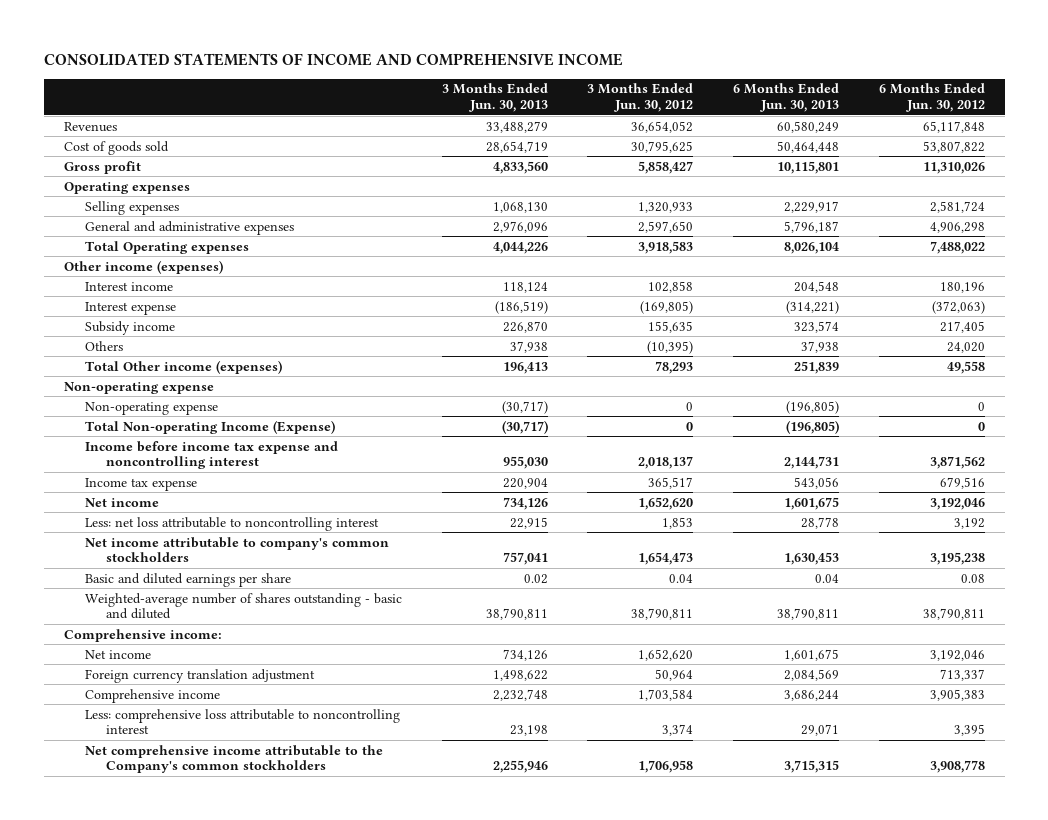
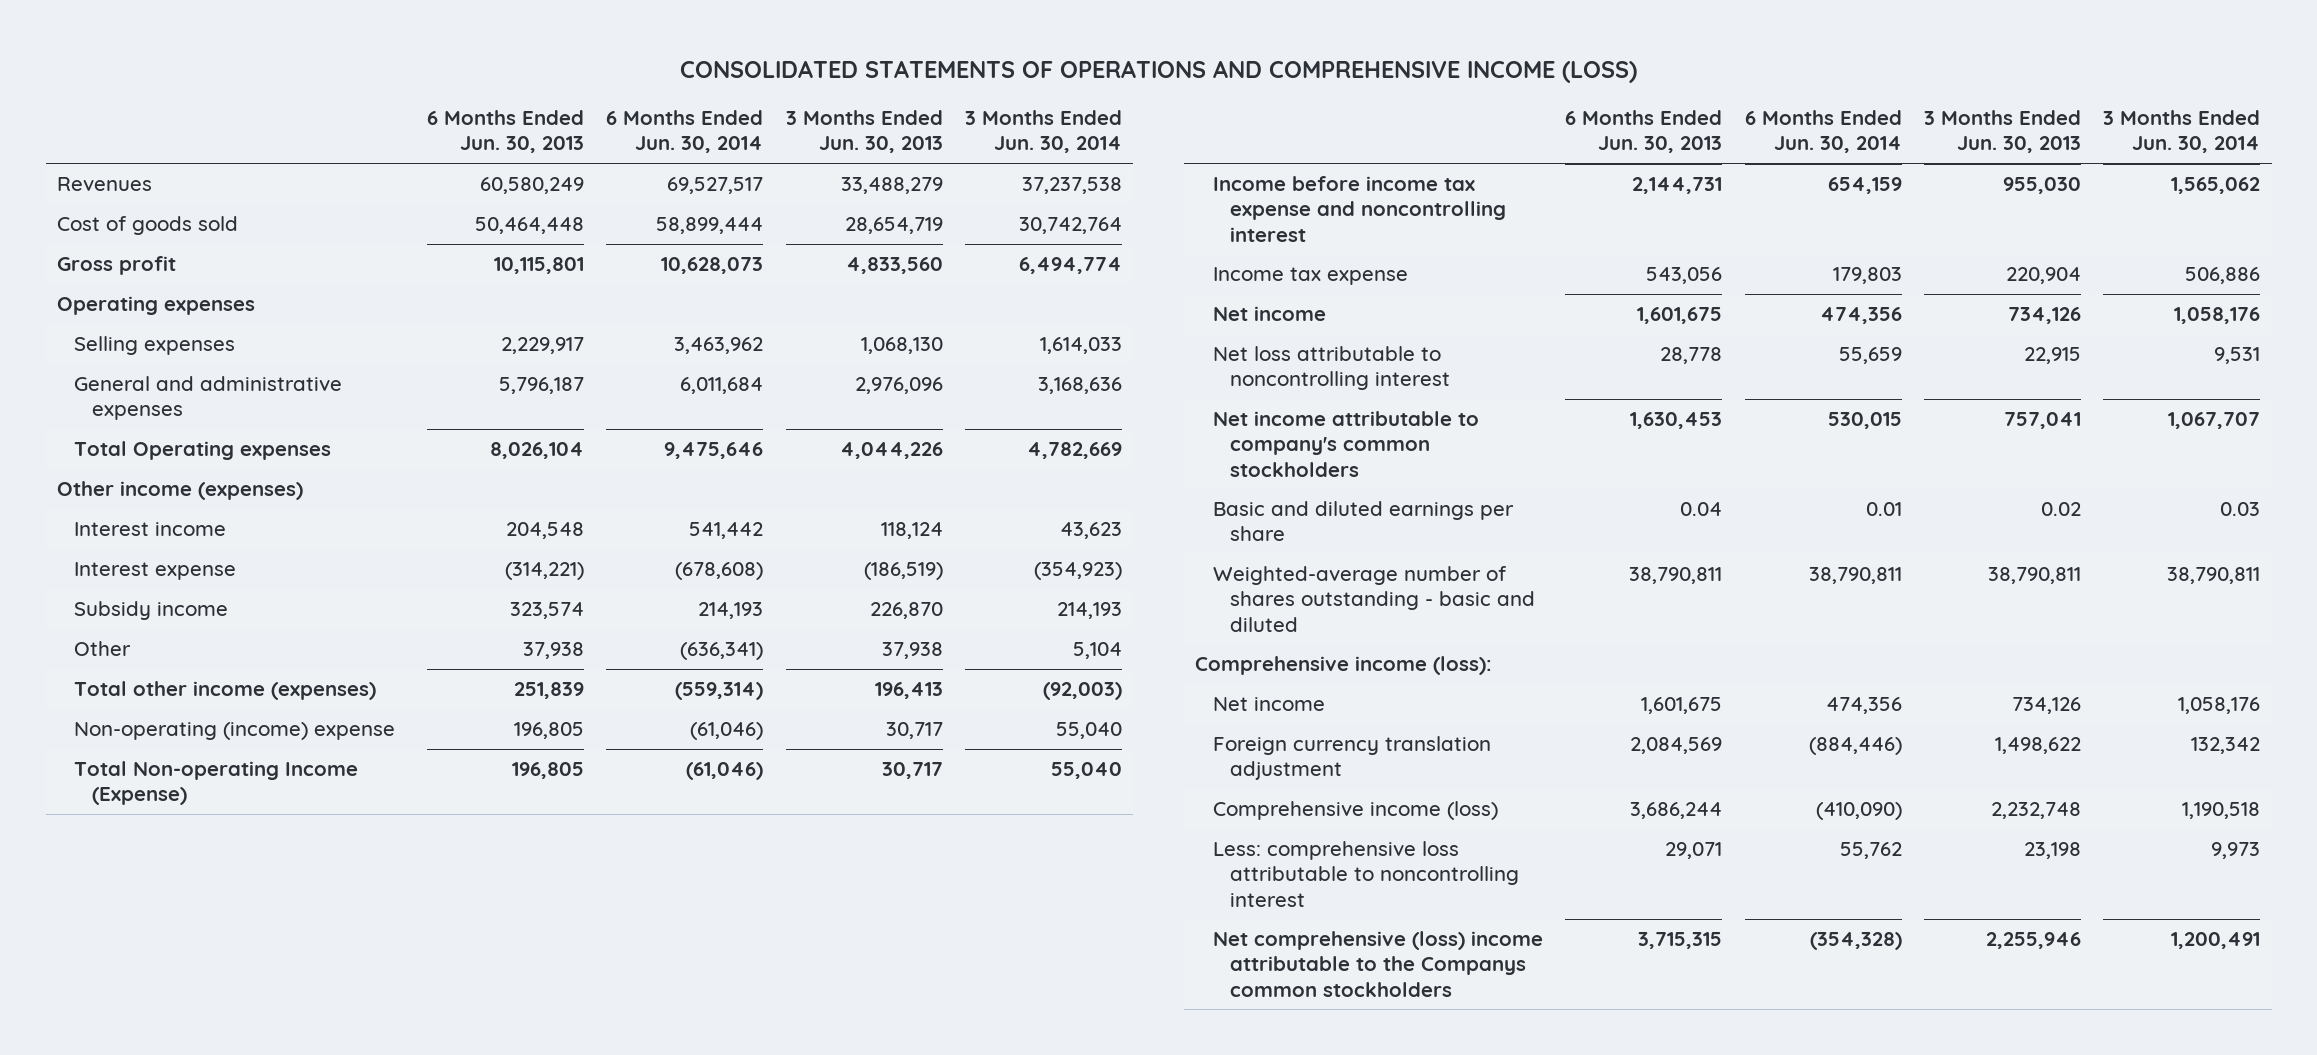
[43,53,623,67] CONSOLIDATED STATEMENTS OF INCOME AND COMPREHENSIVE INCOME -> [679,59,1637,83] CONSOLIDATED STATEMENTS OF OPERATIONS AND COMPREHENSIVE INCOME (LOSS)
[587,83,694,113] 3 Months Ended Jun. 30, 2012 -> none
[878,83,985,113] 6 Months Ended Jun. 30, 2012 -> none
none -> [606,110,764,154] 6 Months Ended Jun. 30, 2014
none -> [965,110,1123,154] 3 Months Ended Jun. 30, 2014
[63,381,214,394] Non-operating expense -> none
[84,340,123,351] Others -> [74,641,132,657] Other
[84,359,282,374] Total Other income (expenses) -> [74,681,377,701] Total other income (expenses)
[84,401,218,415] Non-operating expense -> [74,722,396,741] Non-operating (income) expense
[501,400,548,414] (30,717) -> [885,722,943,740] 30,717
[785,400,839,414] (196,805) -> [513,722,584,740] 196,805
[501,419,548,434] (30,717) -> [881,762,943,780] 30,717
[785,419,839,434] (196,805) -> [511,762,584,780] 196,805
[84,516,379,531] Less: net loss attributable to noncontrolling interest -> [1212,346,1451,391] Net loss attributable to noncontrolling interest
[63,628,222,642] Comprehensive income: -> [1195,656,1493,676] Comprehensive income (loss):
[84,688,220,703] Comprehensive income -> [1212,801,1498,821] Comprehensive income (loss)
[84,744,383,774] Net comprehensive income attributable to the Company's common stockholders -> [1212,931,1543,997] Net comprehensive (loss) income attributable to the Companys common stockholders

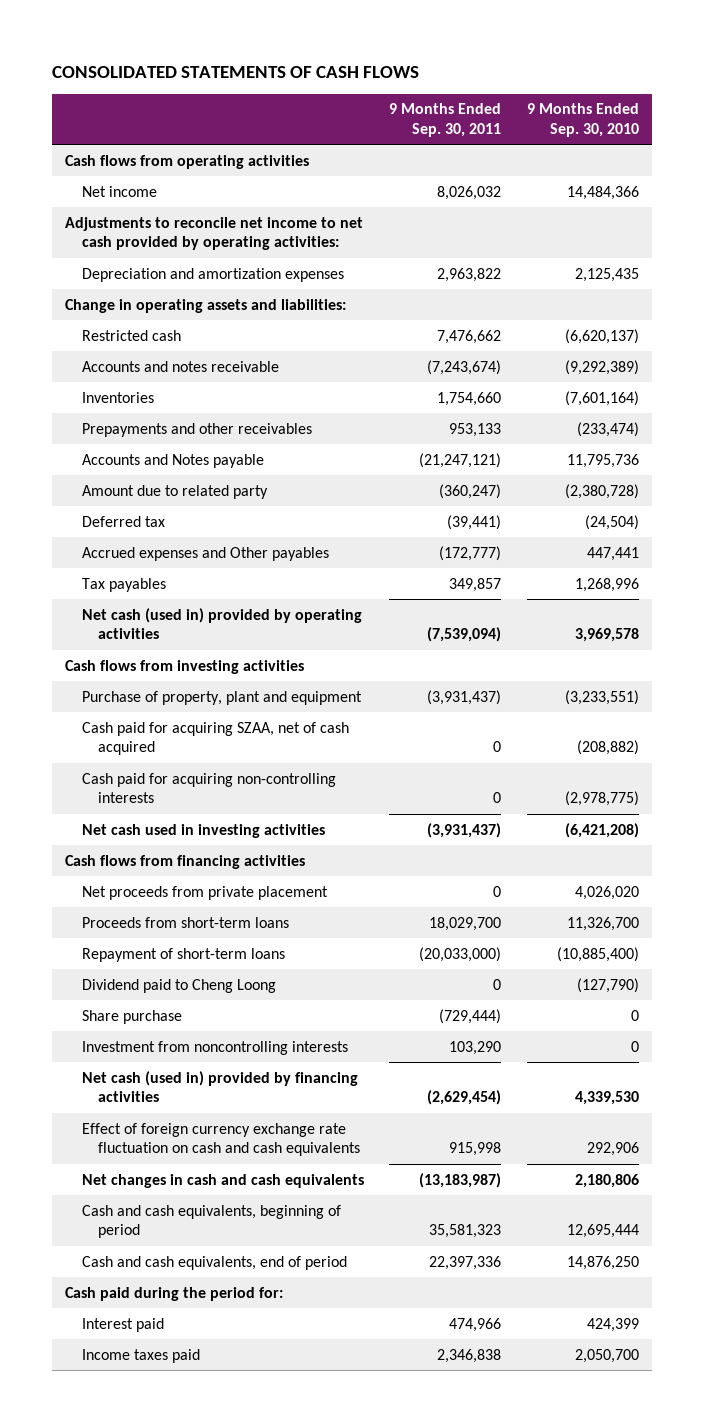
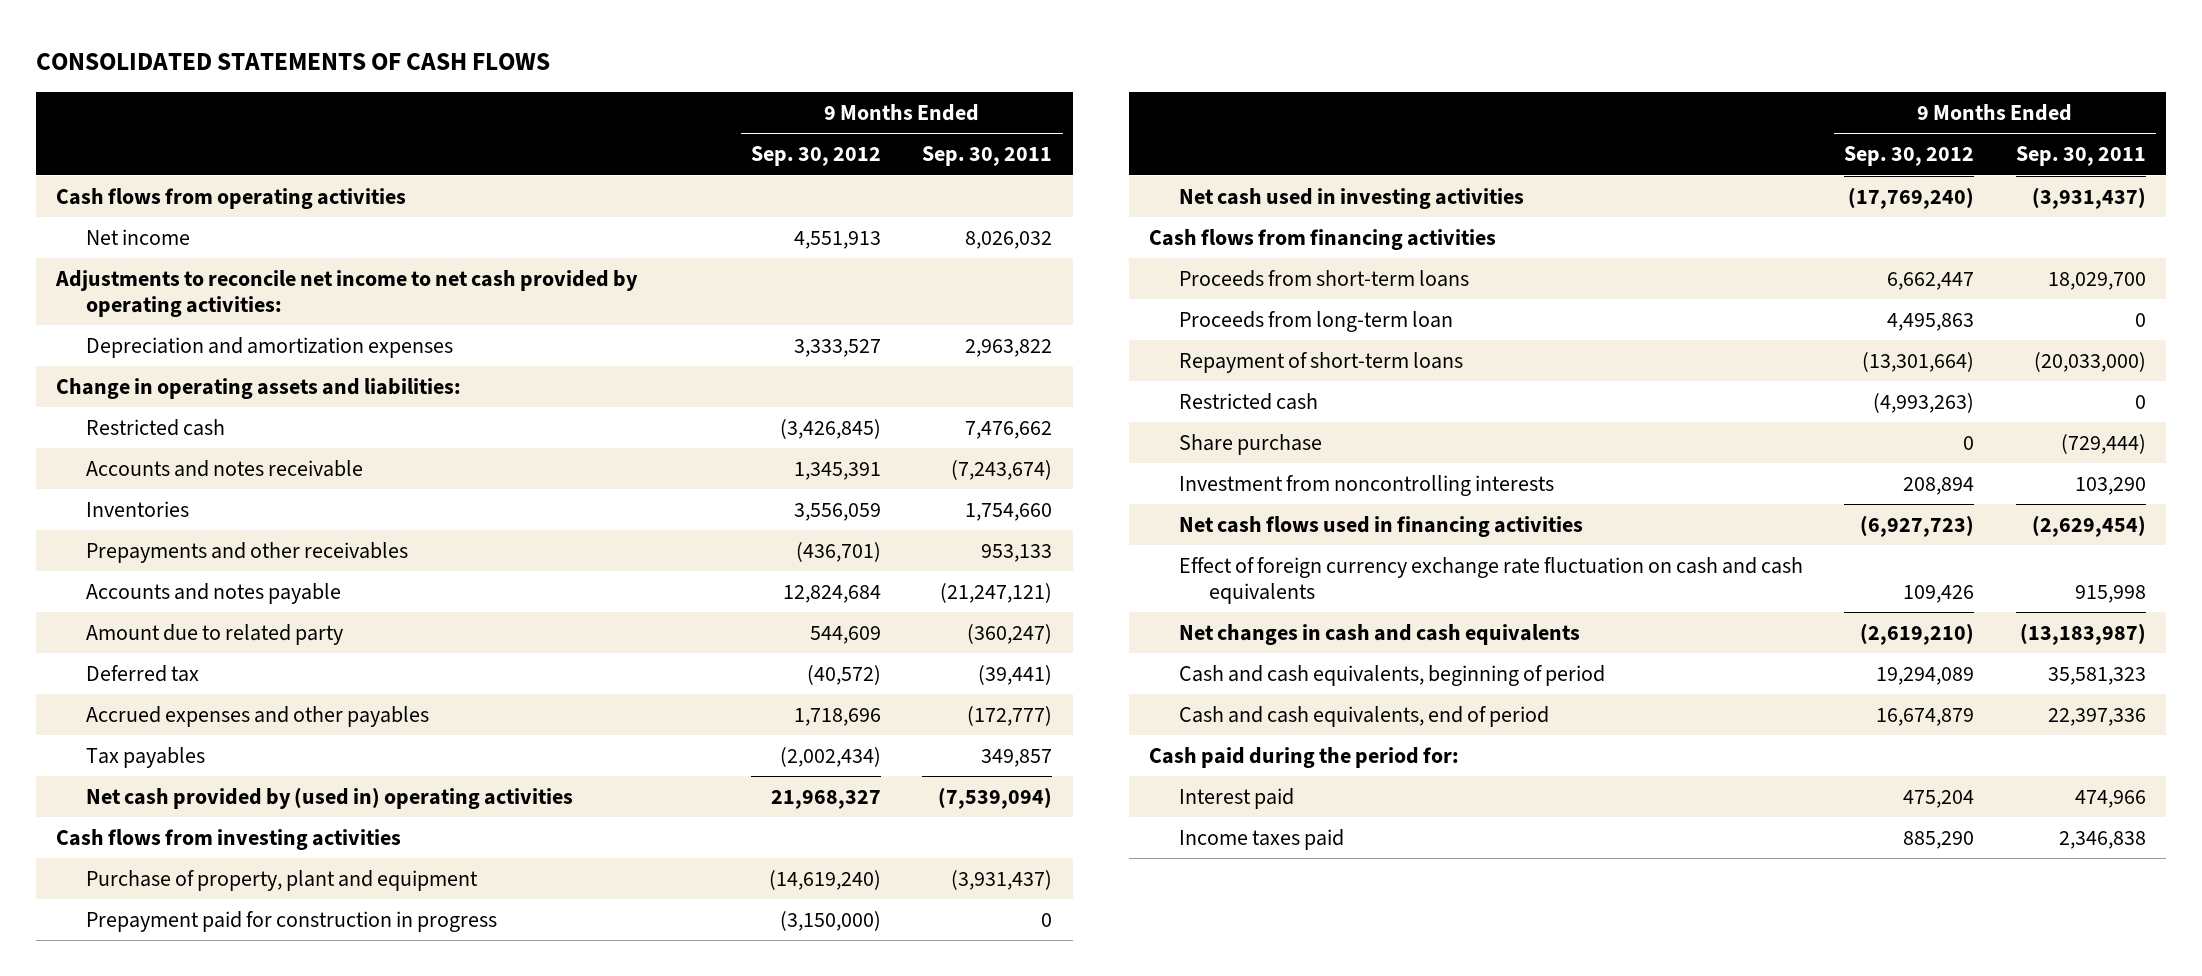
[526,103,639,138] 9 Months Ended Sep. 30, 2010 -> none
none -> [751,146,882,167] Sep. 30, 2012
[81,453,264,468] Accounts and Notes payable -> [86,582,342,604] Accounts and notes payable
[81,546,329,561] Accrued expenses and Other payables -> [86,705,430,727] Accrued expenses and other payables
[81,607,362,640] Net cash (used in) provided by operating activities -> [86,786,574,809] Net cash provided by (used in) operating activities
[81,721,349,756] Cash paid for acquiring SZAA, net of cash acquired -> none
[81,772,336,804] Cash paid for acquiring non-controlling interests -> none
none -> [86,910,498,932] Prepayment paid for construction in progress
[81,885,328,900] Net proceeds from private placement -> none
none -> [1179,310,1454,332] Proceeds from long-term loan
[81,978,276,993] Dividend paid to Cheng Loong -> none
none -> [1179,392,1319,410] Restricted cash
[81,1070,358,1103] Net cash (used in) provided by financing activities -> [1179,515,1584,537] Net cash flows used in financing activities

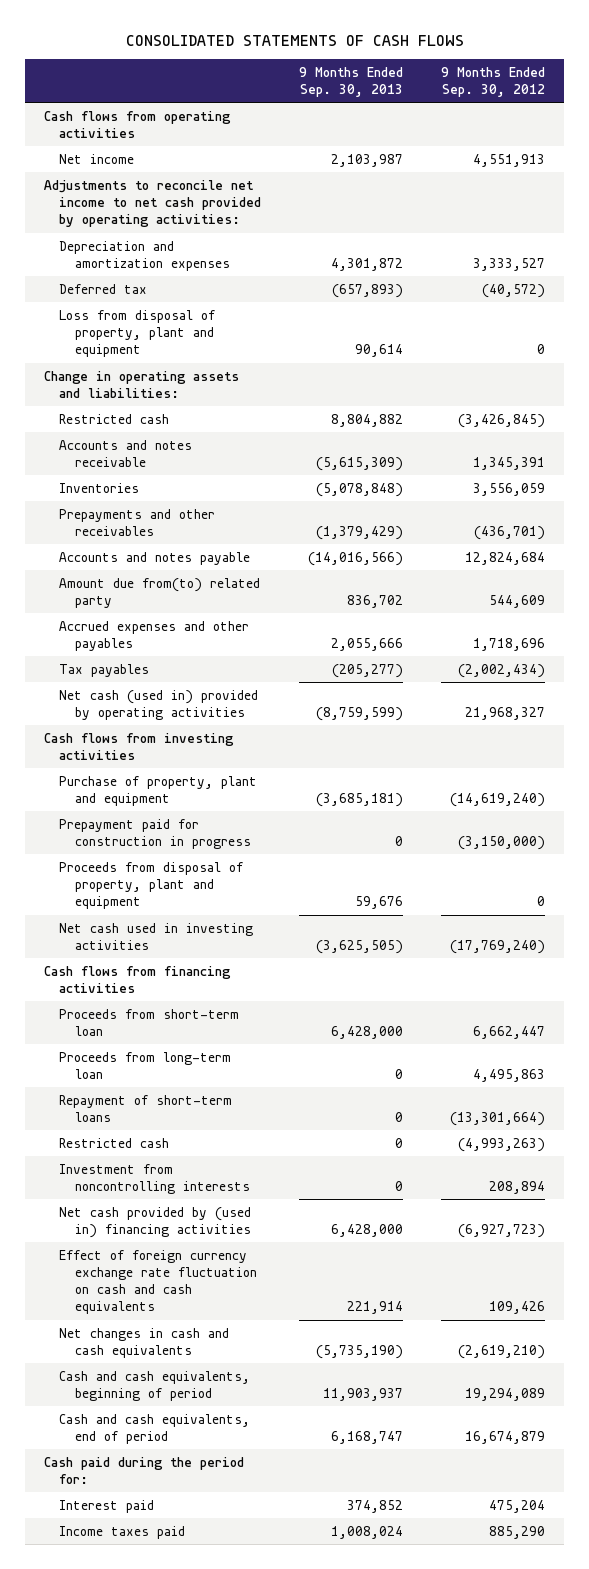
[922,146,1053,167] Sep. 30, 2011 -> none
none -> [299,66,404,97] 9 Months Ended Sep. 30, 2013
[86,664,200,682] Deferred tax -> [59,283,148,294] Deferred tax
none -> [59,309,216,358] Loss from disposal of property, plant and equipment
[86,623,344,645] Amount due to related party -> [59,577,261,608] Amount due from(to) related party
[86,786,574,809] Net cash provided by (used in) operating activities -> [59,689,259,720] Net cash (used in) provided by operating activities
none -> [59,861,244,910] Proceeds from disposal of property, plant and equipment
[1179,269,1470,287] Proceeds from short-term loans -> [59,1008,240,1036] Proceeds from short-term loan
[1179,433,1323,455] Share purchase -> none
[1179,515,1584,537] Net cash flows used in financing activities -> [59,1206,252,1238] Net cash provided by (used in) financing activities

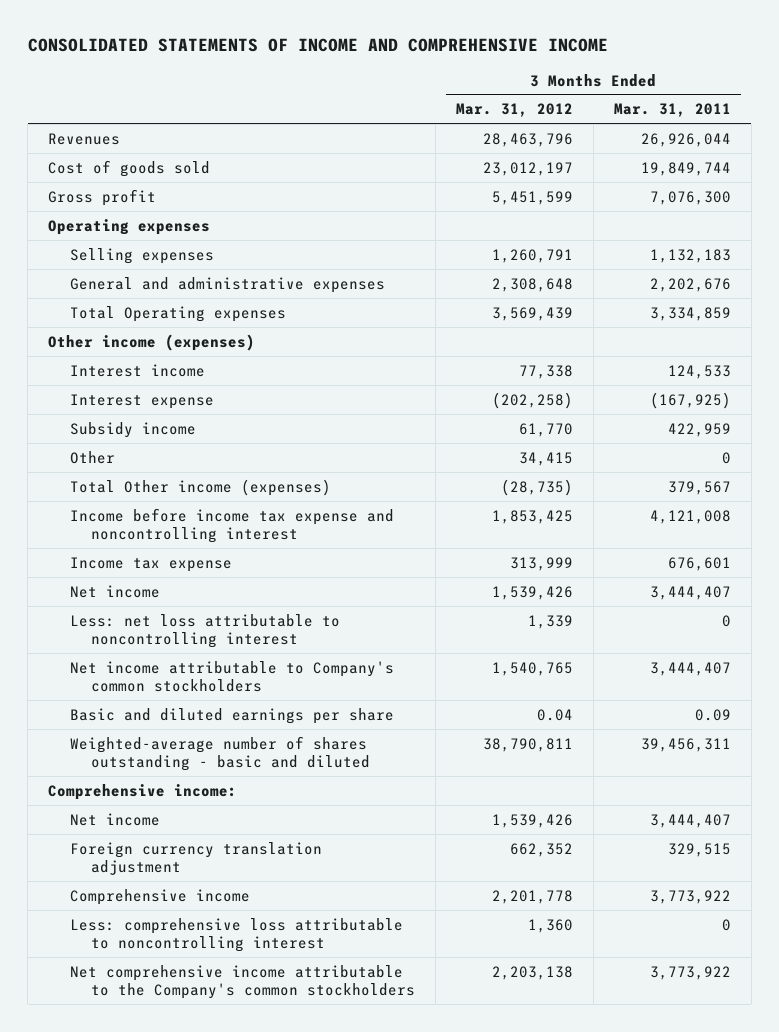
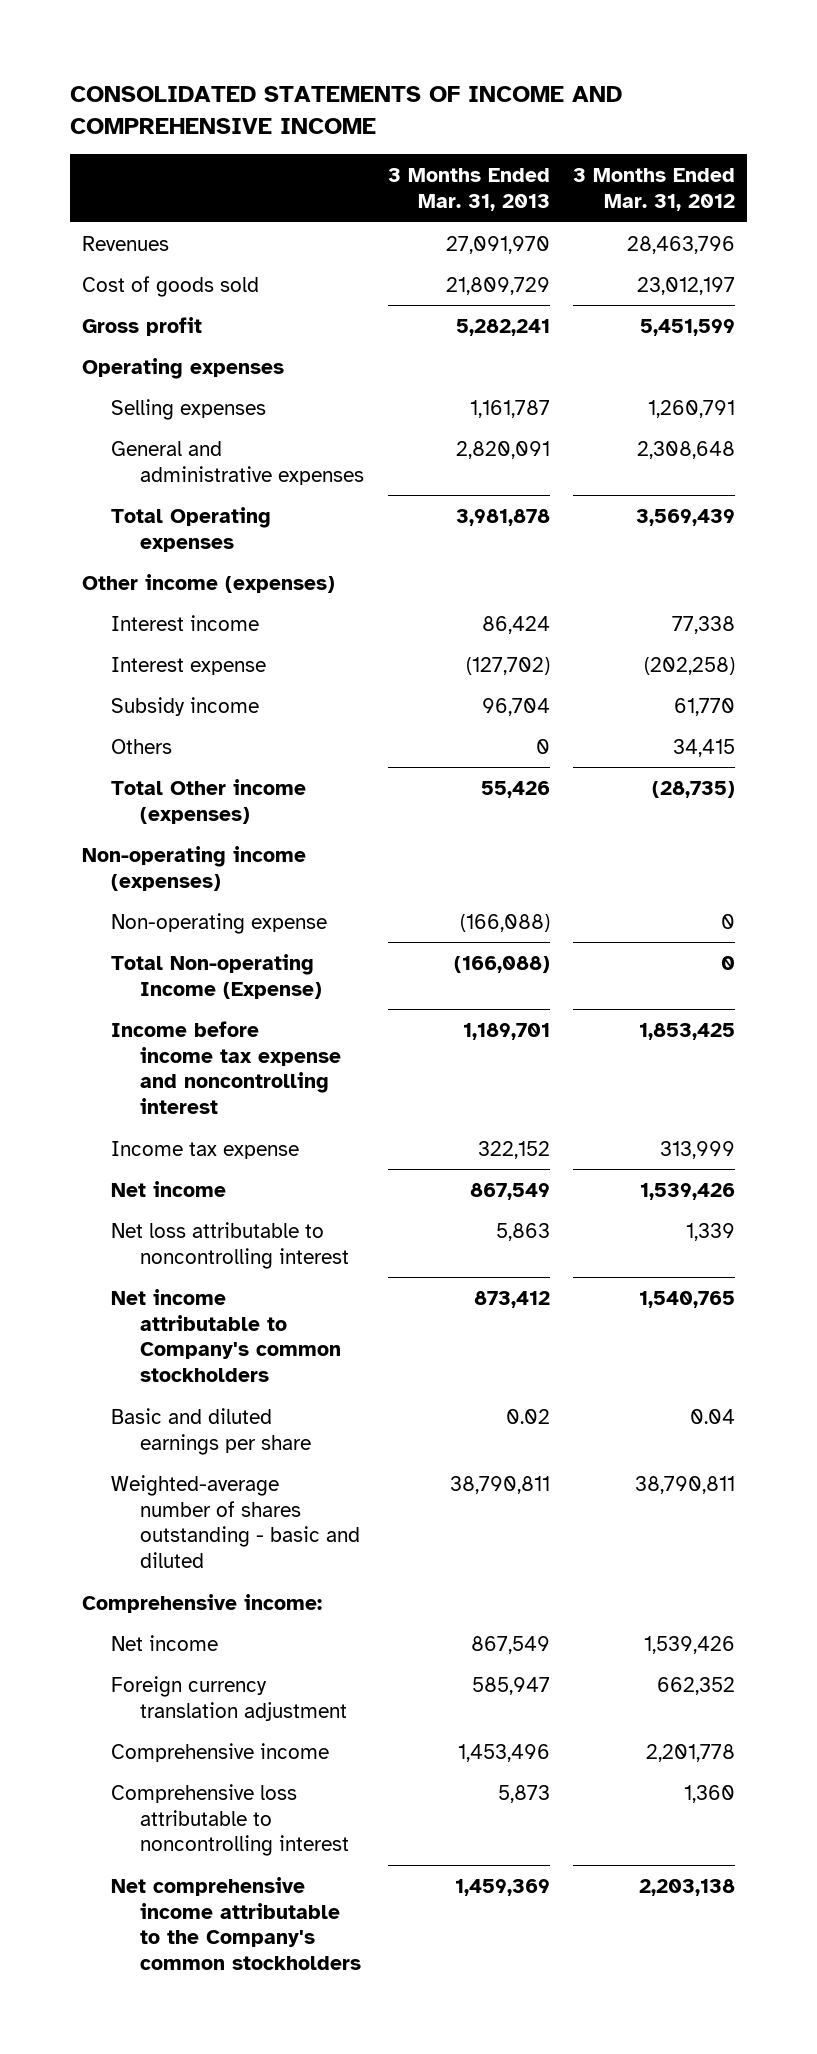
[613,103,731,118] Mar. 31, 2011 -> none
none -> [387,168,550,211] 3 Months Ended Mar. 31, 2013
[69,450,115,464] Other -> [110,738,172,754] Others
none -> [81,845,306,891] Non-operating income (expenses)
none -> [110,912,327,934] Non-operating expense
none -> [110,953,322,999] Total Non-operating Income (Expense)
[69,613,340,648] Less: net loss attributable to noncontrolling interest -> [110,1221,349,1269] Net loss attributable to noncontrolling interest
[69,917,403,952] Less: comprehensive loss attributable to noncontrolling interest -> [110,1783,349,1857] Comprehensive loss attributable to noncontrolling interest

